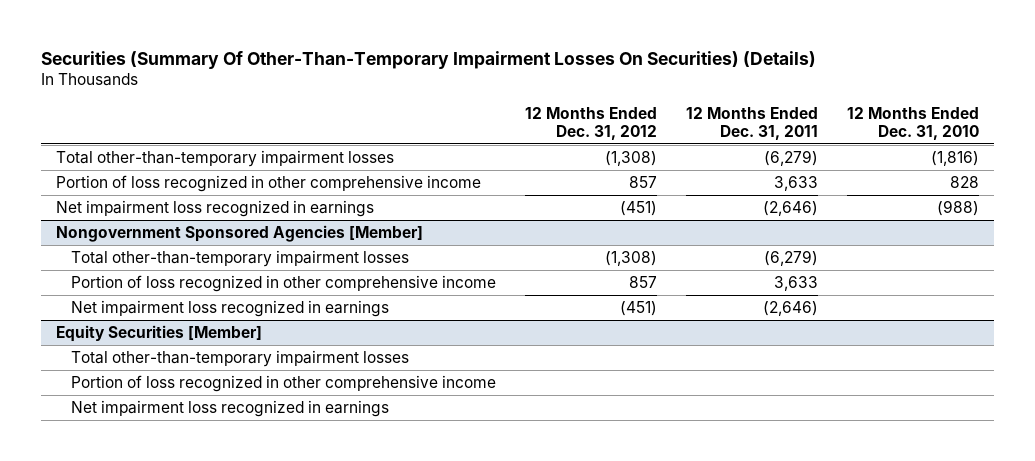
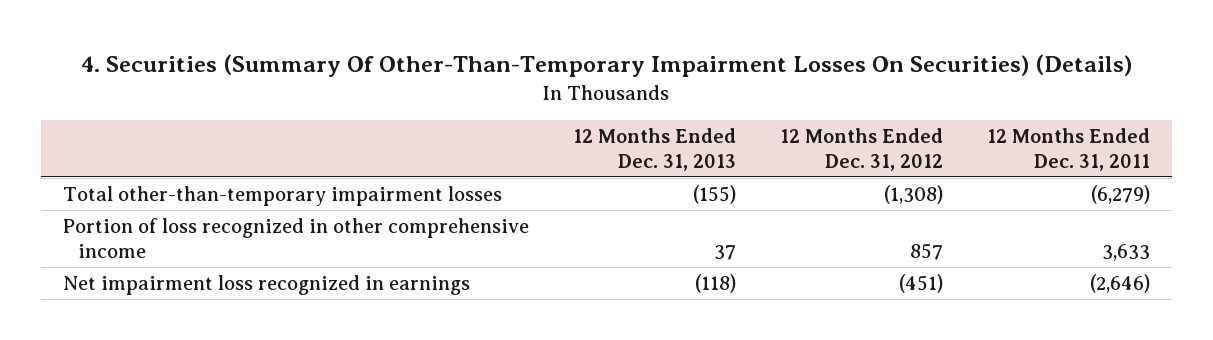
[41,50,817,69] Securities (Summary Of Other-Than-Temporary Impairment Losses On Securities) (Details) -> [81,54,1133,78] 4. Securities (Summary Of Other-Than-Temporary Impairment Losses On Securities) (Details)
[847,106,980,140] 12 Months Ended Dec. 31, 2010 -> none
none -> [572,127,736,171] 12 Months Ended Dec. 31, 2013
[55,225,423,243] Nongovernment Sponsored Agencies [Member] -> none
[70,250,409,268] Total other-than-temporary impairment losses -> none
[70,275,496,293] Portion of loss recognized in other comprehensive income -> none
[70,300,389,318] Net impairment loss recognized in earnings -> none
[55,325,262,343] Equity Securities [Member] -> none
[70,350,409,368] Total other-than-temporary impairment losses -> none
[70,375,496,393] Portion of loss recognized in other comprehensive income -> none
[70,400,389,418] Net impairment loss recognized in earnings -> none

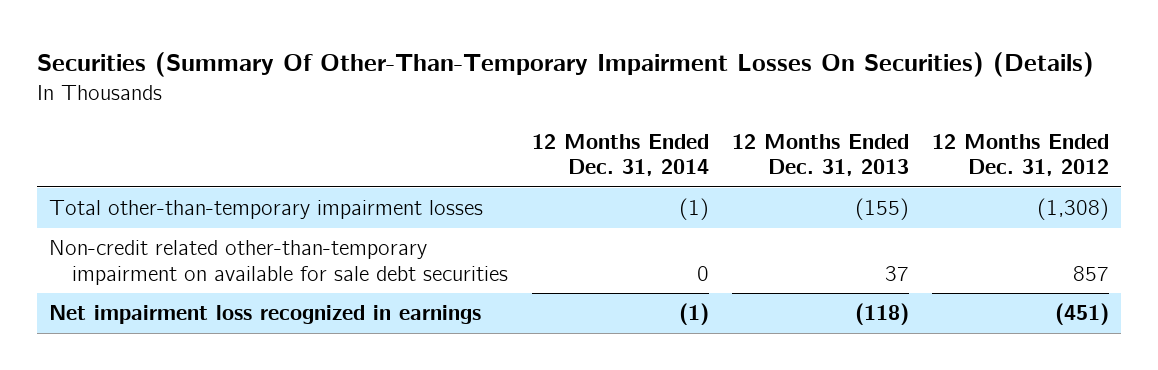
[81,54,1133,78] 4. Securities (Summary Of Other-Than-Temporary Impairment Losses On Securities) (Details) -> [37,51,1095,77] Securities (Summary Of Other-Than-Temporary Impairment Losses On Securities) (Details)
[986,127,1150,171] 12 Months Ended Dec. 31, 2011 -> none
none -> [531,133,709,176] 12 Months Ended Dec. 31, 2014
[62,217,529,258] Portion of loss recognized in other comprehensive income -> [48,240,509,285] Non-credit related other-than-temporary impairment on available for sale debt securities

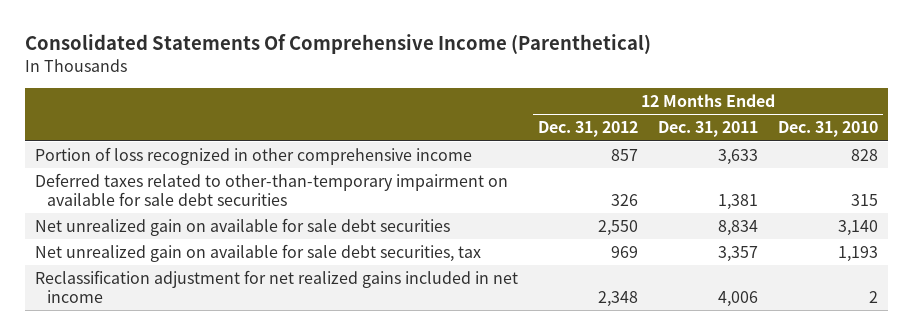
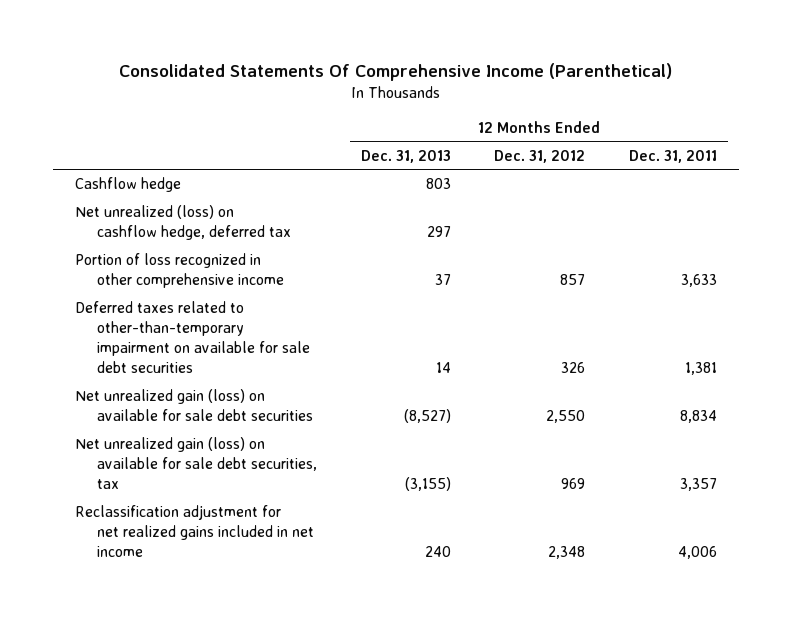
[778,121,879,138] Dec. 31, 2010 -> none
none -> [360,149,451,163] Dec. 31, 2013
none -> [75,177,182,193] Cashflow hedge
none -> [75,205,292,241] Net unrealized (loss) on cashflow hedge, deferred tax
[35,218,451,237] Net unrealized gain on available for sale debt securities -> [75,389,314,422] Net unrealized gain (loss) on available for sale debt securities
[35,244,482,263] Net unrealized gain on available for sale debt securities, tax -> [75,437,318,490] Net unrealized gain (loss) on available for sale debt securities, tax

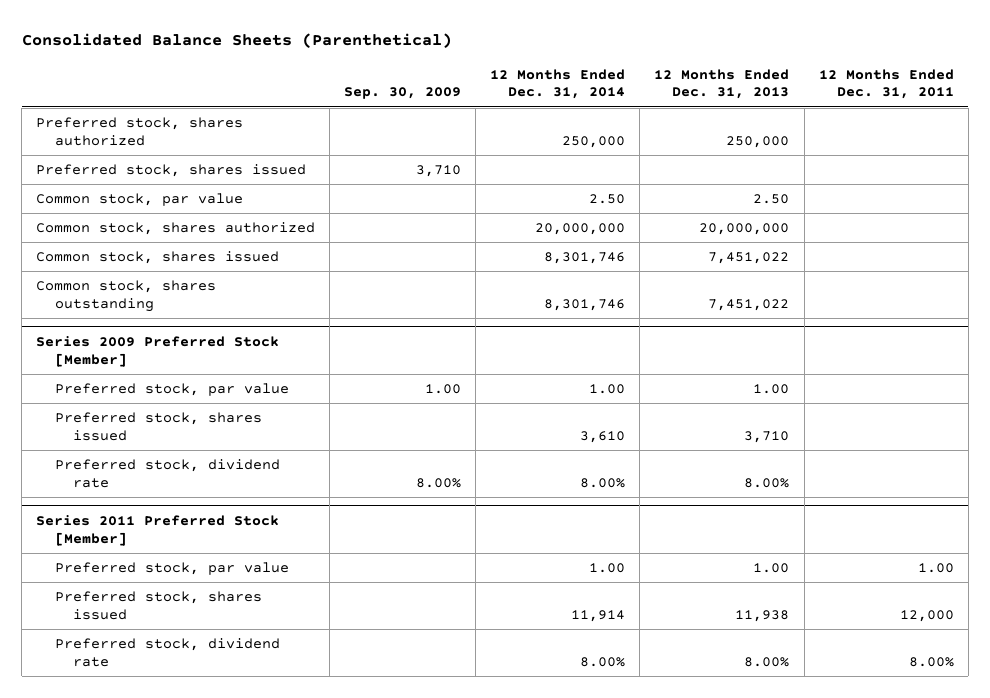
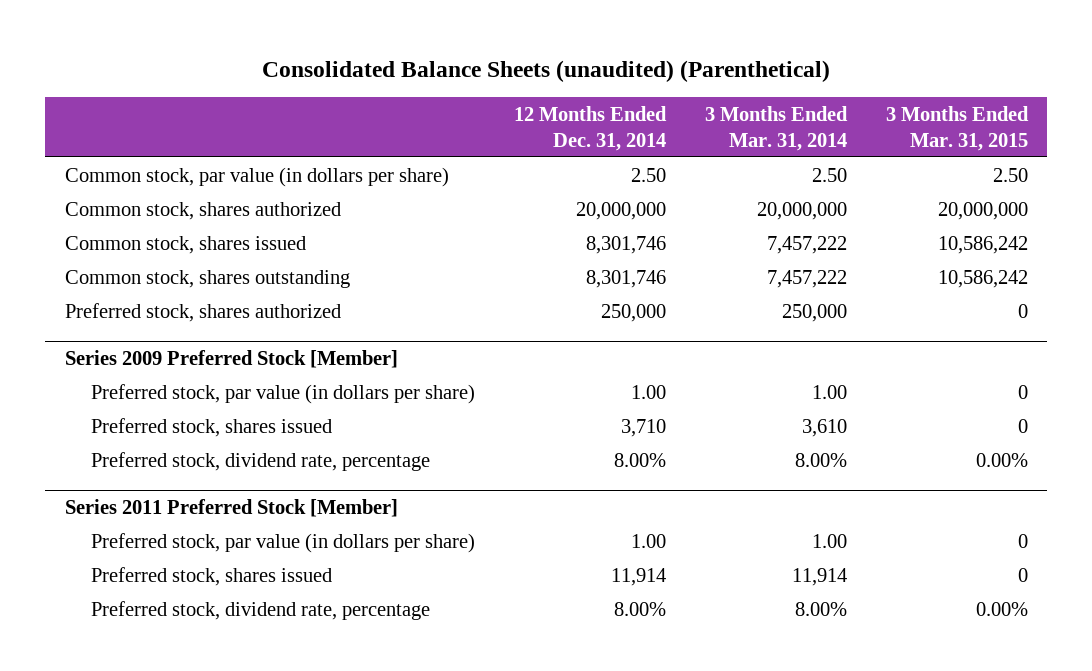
[21,32,452,48] Consolidated Balance Sheets (Parenthetical) -> [262,59,831,82] Consolidated Balance Sheets (unaudited) (Parenthetical)
[344,87,462,100] Sep. 30, 2009 -> none
[654,68,790,100] 12 Months Ended Dec. 31, 2013 -> none
[818,68,954,100] 12 Months Ended Dec. 31, 2011 -> none
none -> [704,105,848,151] 3 Months Ended Mar. 31, 2014
none -> [885,105,1029,151] 3 Months Ended Mar. 31, 2015
[36,164,307,178] Preferred stock, shares issued -> none
[36,193,244,207] Common stock, par value -> [64,166,449,187] Common stock, par value (in dollars per share)
[36,117,244,146] Preferred stock, shares authorized -> [64,302,341,322] Preferred stock, shares authorized
[54,383,289,397] Preferred stock, par value -> [90,383,475,404] Preferred stock, par value (in dollars per share)
[580,430,626,443] 3,610 -> [620,418,666,437] 3,710
[54,459,280,488] Preferred stock, dividend rate -> [90,451,430,471] Preferred stock, dividend rate, percentage
[54,562,289,576] Preferred stock, par value -> [90,532,475,553] Preferred stock, par value (in dollars per share)
[54,638,280,667] Preferred stock, dividend rate -> [90,600,430,620] Preferred stock, dividend rate, percentage

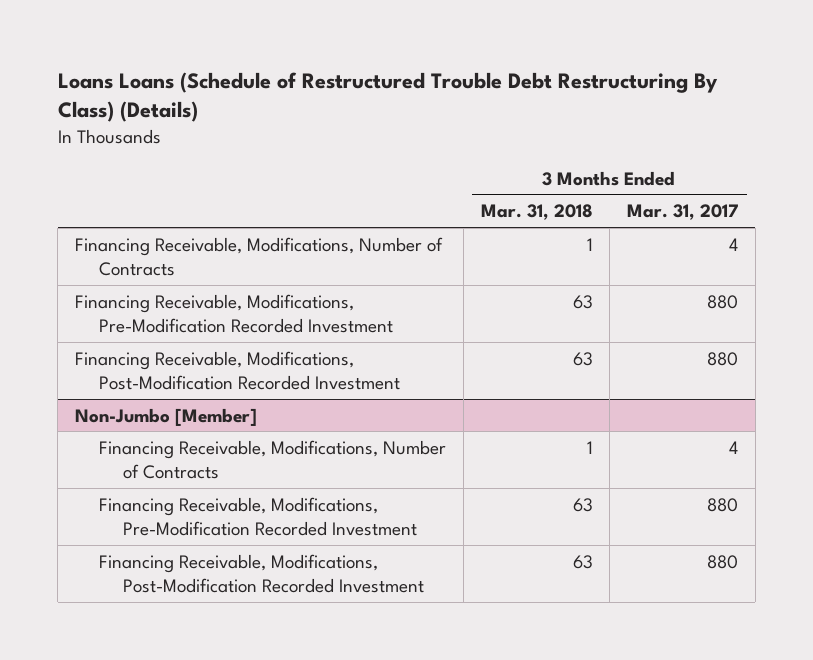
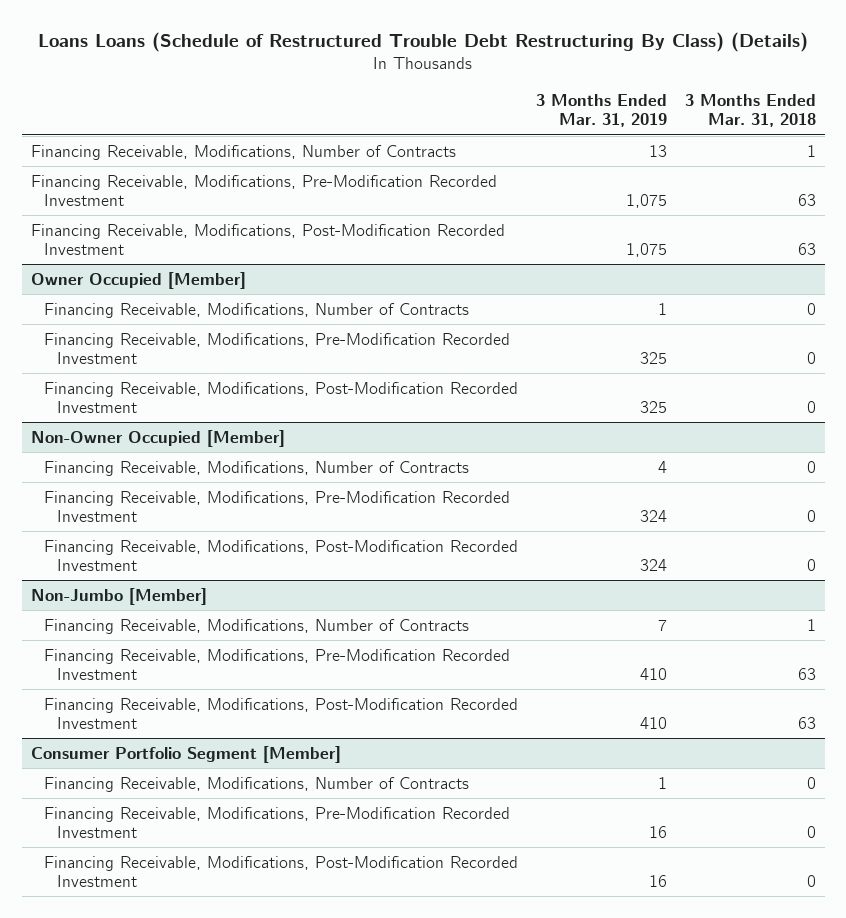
[627,204,739,221] Mar. 31, 2017 -> none
none -> [535,93,667,127] 3 Months Ended Mar. 31, 2019
none -> [30,271,246,289] Owner Occupied [Member]
none -> [43,302,469,318] Financing Receivable, Modifications, Number of Contracts
none -> [43,332,510,364] Financing Receivable, Modifications, Pre-Modification Recorded Investment
none -> [43,381,518,413] Financing Receivable, Modifications, Post-Modification Recorded Investment
none -> [30,429,285,447] Non-Owner Occupied [Member]
none -> [43,460,469,476] Financing Receivable, Modifications, Number of Contracts
none -> [43,490,510,522] Financing Receivable, Modifications, Pre-Modification Recorded Investment
none -> [43,539,518,571] Financing Receivable, Modifications, Post-Modification Recorded Investment
none -> [30,745,341,763] Consumer Portfolio Segment [Member]
none -> [43,776,469,792] Financing Receivable, Modifications, Number of Contracts
none -> [43,806,510,838] Financing Receivable, Modifications, Pre-Modification Recorded Investment
none -> [43,855,518,887] Financing Receivable, Modifications, Post-Modification Recorded Investment

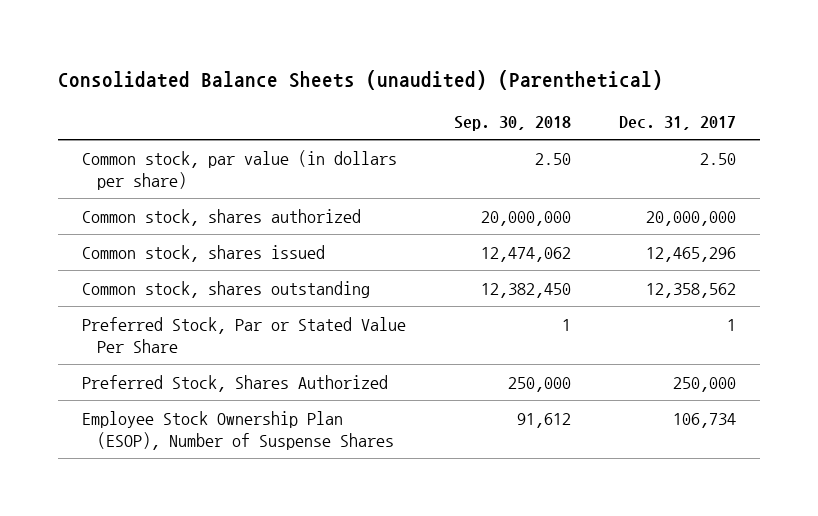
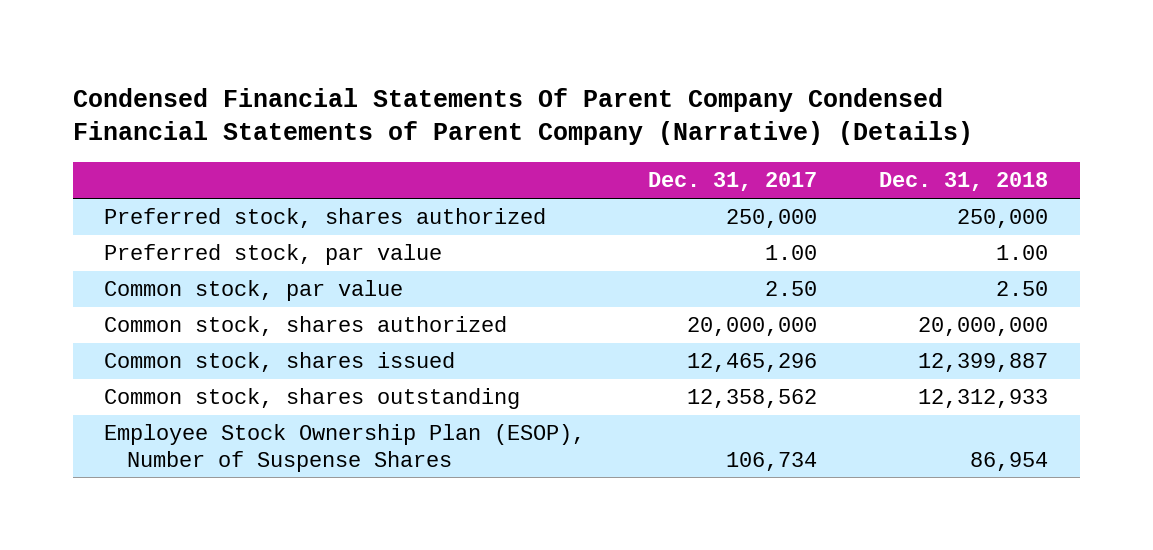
[58,69,664,90] Consolidated Balance Sheets (unaudited) (Parenthetical) -> [72,87,973,146] Condensed Financial Statements Of Parent Company Condensed Financial Statements of Parent Company (Narrative) (Details)
[454,116,572,132] Sep. 30, 2018 -> none
none -> [879,172,1049,192] Dec. 31, 2018
none -> [104,208,547,229] Preferred stock, shares authorized
none -> [104,244,443,266] Preferred stock, par value
[82,149,398,190] Common stock, par value (in dollars per share) -> [104,280,404,302] Common stock, par value
[82,316,407,353] Preferred Stock, Par or Stated Value Per Share -> none
[82,374,389,392] Preferred Stock, Shares Authorized -> none

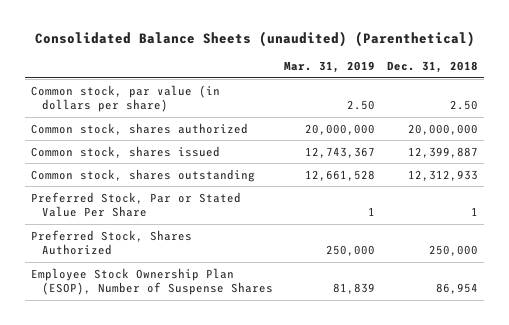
[72,87,973,146] Condensed Financial Statements Of Parent Company Condensed Financial Statements of Parent Company (Narrative) (Details) -> [34,31,475,48] Consolidated Balance Sheets (unaudited) (Parenthetical)
[647,172,817,192] Dec. 31, 2017 -> none
none -> [284,61,376,74] Mar. 31, 2019
[104,208,547,229] Preferred stock, shares authorized -> none
[104,244,443,266] Preferred stock, par value -> none
[104,280,404,302] Common stock, par value -> [31,84,221,113] Common stock, par value (in dollars per share)
none -> [31,191,242,218] Preferred Stock, Par or Stated Value Per Share
none -> [31,229,193,256] Preferred Stock, Shares Authorized

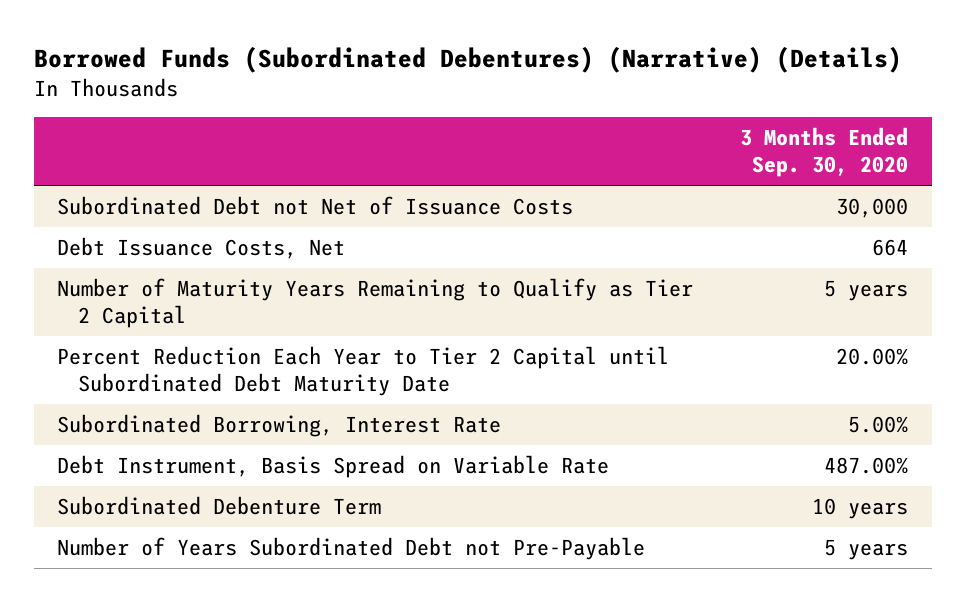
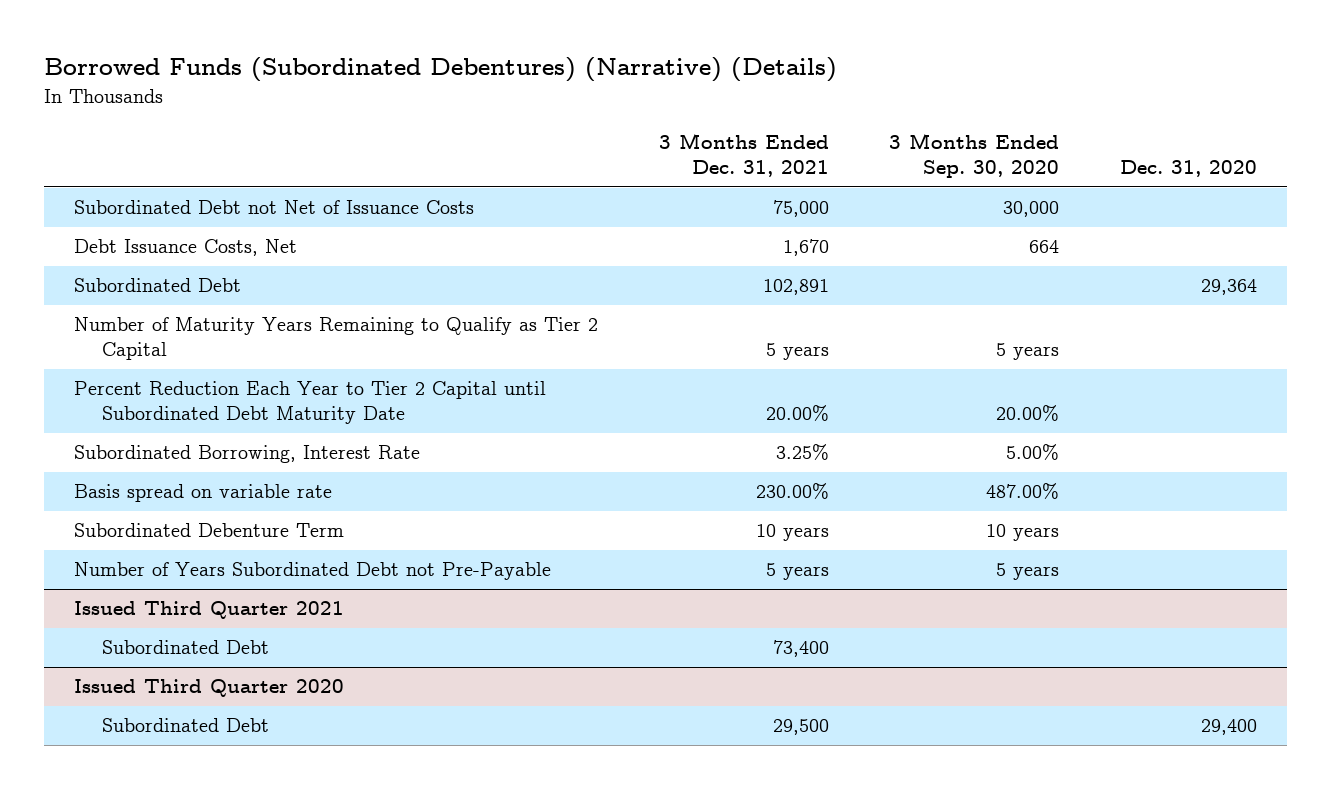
none -> [658,133,829,178] 3 Months Ended Dec. 31, 2021
none -> [1119,160,1257,178] Dec. 31, 2020
none -> [74,278,242,293] Subordinated Debt
[57,455,610,479] Debt Instrument, Basis Spread on Variable Rate -> [74,484,333,503] Basis spread on variable rate
none -> [74,601,345,620] Issued Third Quarter 2021
none -> [102,640,270,655] Subordinated Debt
none -> [74,679,345,698] Issued Third Quarter 2020
none -> [102,718,270,733] Subordinated Debt

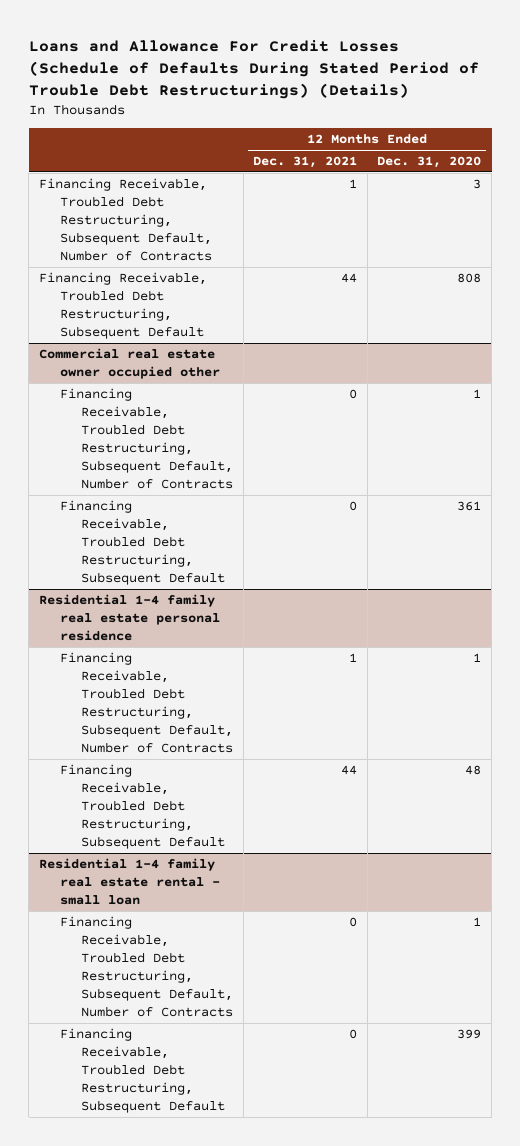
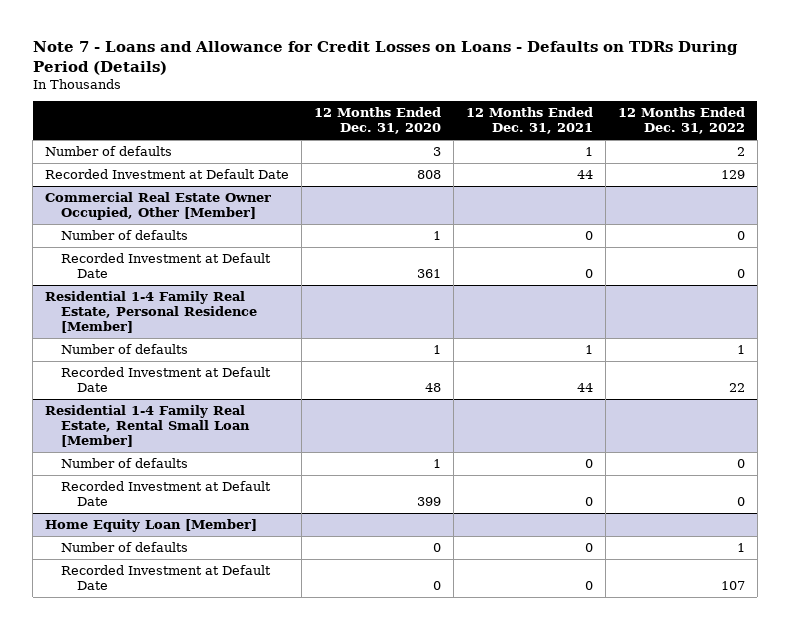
[28,39,479,100] Loans and Allowance For Credit Losses (Schedule of Defaults During Stated Period of Trouble Debt Restructurings) (Details) -> [32,41,738,75] Note 7 - Loans and Allowance for Credit Losses on Loans - Defaults on TDRs During Period (Details)
none -> [617,107,745,135] 12 Months Ended Dec. 31, 2022
[39,177,213,262] Financing Receivable, Troubled Debt Restructuring, Subsequent Default, Number of Contracts -> [45,146,173,157] Number of defaults
[39,271,208,340] Financing Receivable, Troubled Debt Restructuring, Subsequent Default -> [45,169,290,180] Recorded Investment at Default Date
[39,347,221,380] Commercial real estate owner occupied other -> [45,192,272,221] Commercial Real Estate Owner Occupied, Other [Member]
[60,387,234,490] Financing Receivable, Troubled Debt Restructuring, Subsequent Default, Number of Contracts -> [60,230,188,241] Number of defaults
[60,499,226,586] Financing Receivable, Troubled Debt Restructuring, Subsequent Default -> [60,253,271,279] Recorded Investment at Default Date
[39,593,221,642] Residential 1-4 family real estate personal residence -> [45,291,257,334] Residential 1-4 Family Real Estate, Personal Residence [Member]
[60,651,234,754] Financing Receivable, Troubled Debt Restructuring, Subsequent Default, Number of Contracts -> [60,344,188,355] Number of defaults
[60,763,226,850] Financing Receivable, Troubled Debt Restructuring, Subsequent Default -> [60,367,271,393] Recorded Investment at Default Date
[39,857,221,906] Residential 1-4 family real estate rental - small loan -> [45,405,250,448] Residential 1-4 Family Real Estate, Rental Small Loan [Member]
[60,915,234,1018] Financing Receivable, Troubled Debt Restructuring, Subsequent Default, Number of Contracts -> [60,458,188,469] Number of defaults
[60,1027,226,1114] Financing Receivable, Troubled Debt Restructuring, Subsequent Default -> [60,481,271,507] Recorded Investment at Default Date
none -> [45,519,258,533] Home Equity Loan [Member]
none -> [60,542,188,553] Number of defaults
none -> [60,565,271,591] Recorded Investment at Default Date

